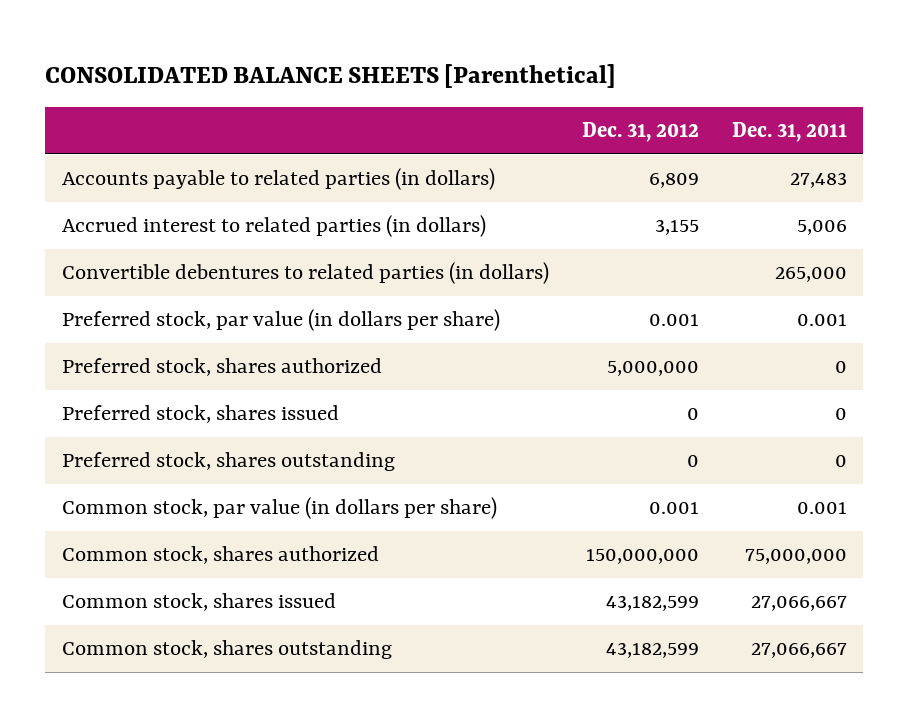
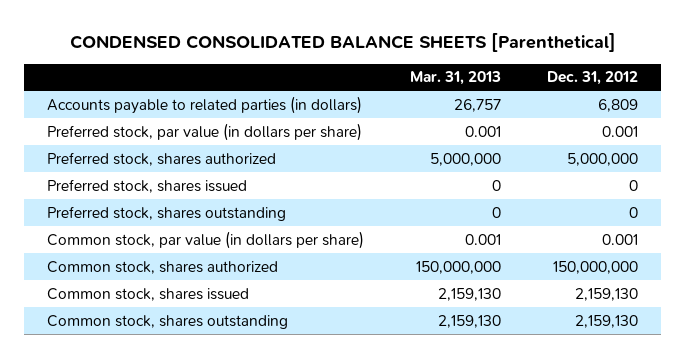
[45,63,617,88] CONSOLIDATED BALANCE SHEETS [Parenthetical] -> [69,33,616,53] CONDENSED CONSOLIDATED BALANCE SHEETS [Parenthetical]
[731,122,847,143] Dec. 31, 2011 -> none
none -> [410,71,502,86] Mar. 31, 2013
[61,215,486,238] Accrued interest to related parties (in dollars) -> none
[61,262,549,285] Convertible debentures to related parties (in dollars) -> none
[605,595,699,612] 43,182,599 -> [575,287,639,301] 2,159,130
[605,642,699,659] 43,182,599 -> [575,314,639,328] 2,159,130

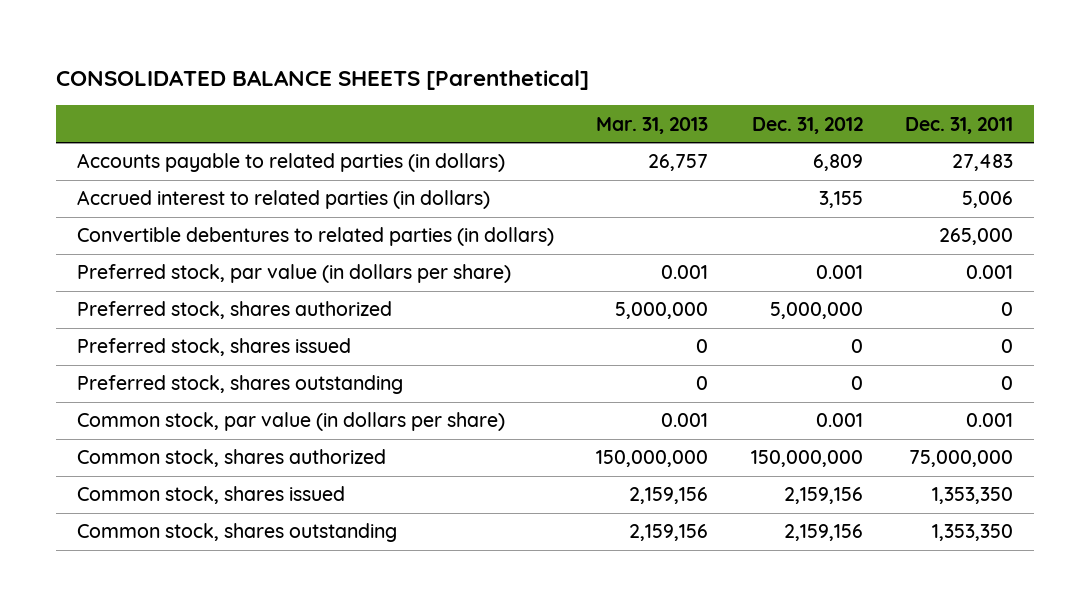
[69,33,616,53] CONDENSED CONSOLIDATED BALANCE SHEETS [Parenthetical] -> [55,69,589,90] CONSOLIDATED BALANCE SHEETS [Parenthetical]
none -> [905,116,1014,134] Dec. 31, 2011
none -> [76,190,490,210] Accrued interest to related parties (in dollars)
none -> [76,227,554,247] Convertible debentures to related parties (in dollars)
[438,287,502,301] 2,159,130 -> [629,487,709,505] 2,159,156
[575,287,639,301] 2,159,130 -> [783,487,863,505] 2,159,156
[438,314,502,328] 2,159,130 -> [629,524,709,542] 2,159,156
[575,314,639,328] 2,159,130 -> [783,524,863,542] 2,159,156

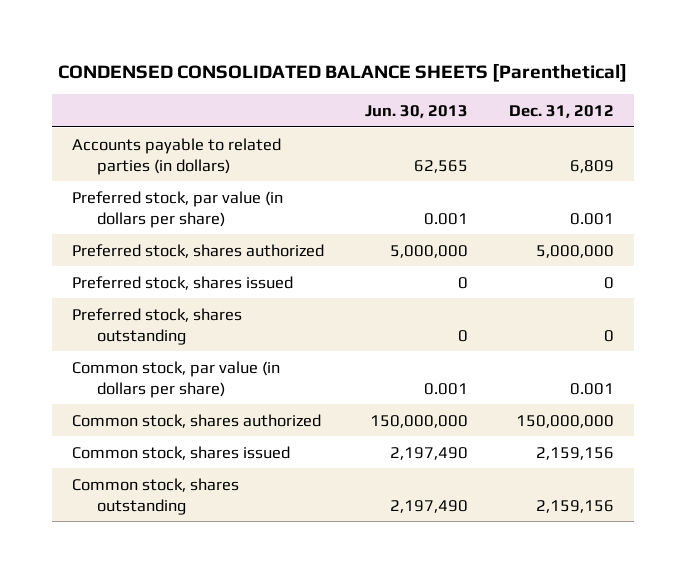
[55,69,589,90] CONSOLIDATED BALANCE SHEETS [Parenthetical] -> [58,63,628,82] CONDENSED CONSOLIDATED BALANCE SHEETS [Parenthetical]
[596,116,709,134] Mar. 31, 2013 -> none
[905,116,1014,134] Dec. 31, 2011 -> none
none -> [365,104,469,118] Jun. 30, 2013
[76,190,490,210] Accrued interest to related parties (in dollars) -> none
[76,227,554,247] Convertible debentures to related parties (in dollars) -> none

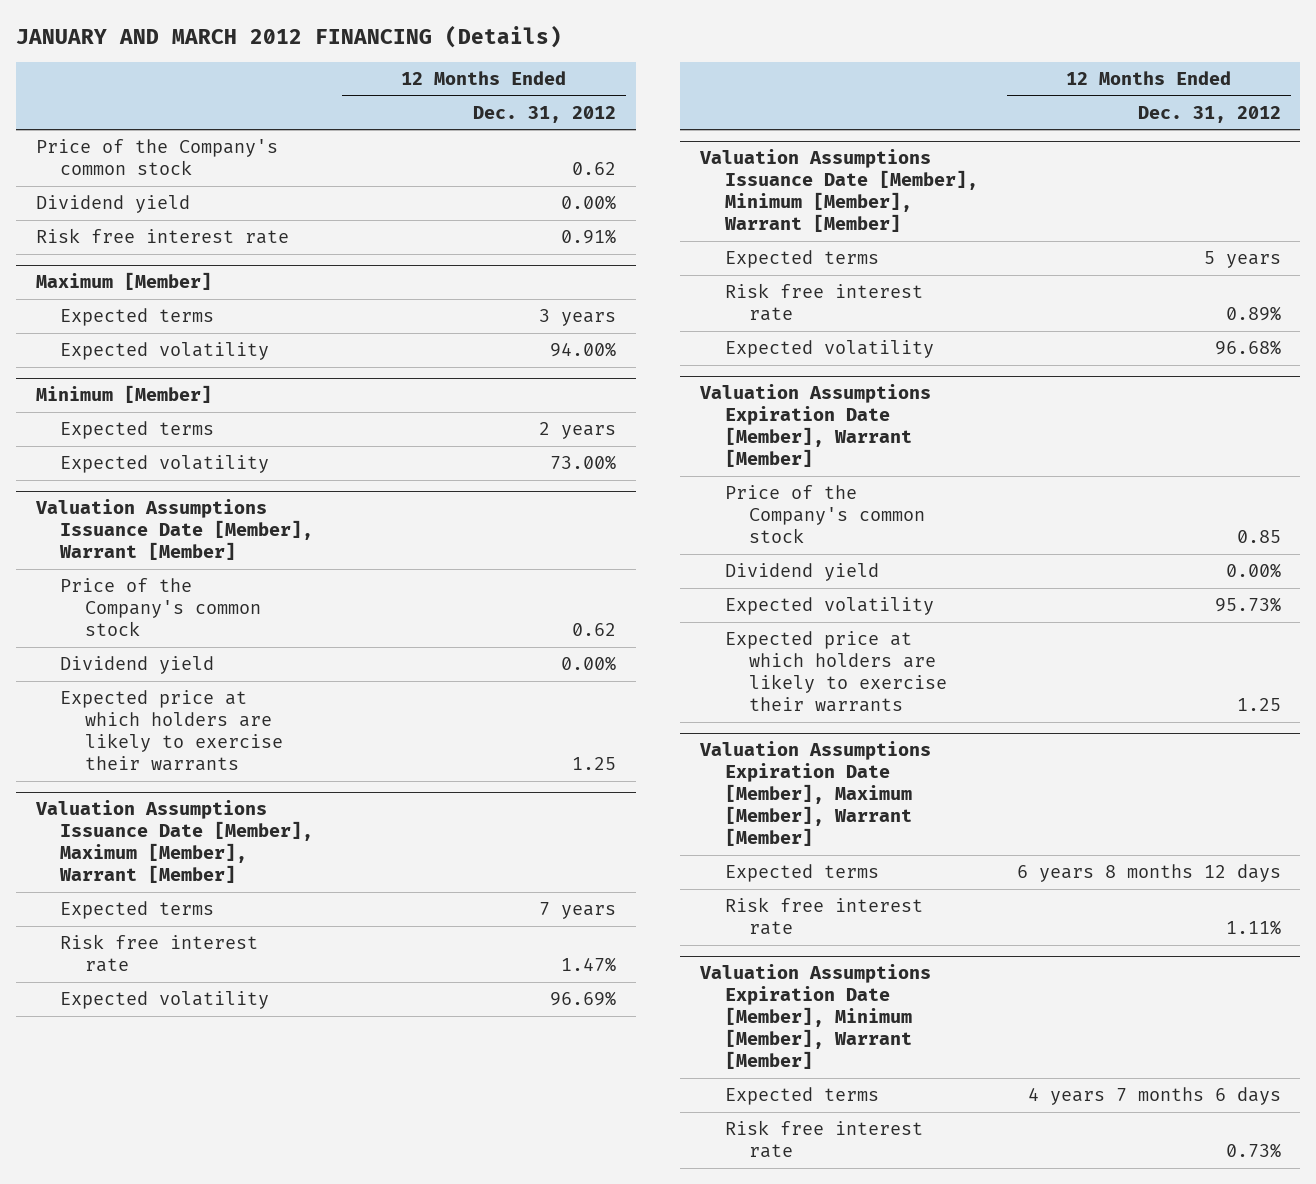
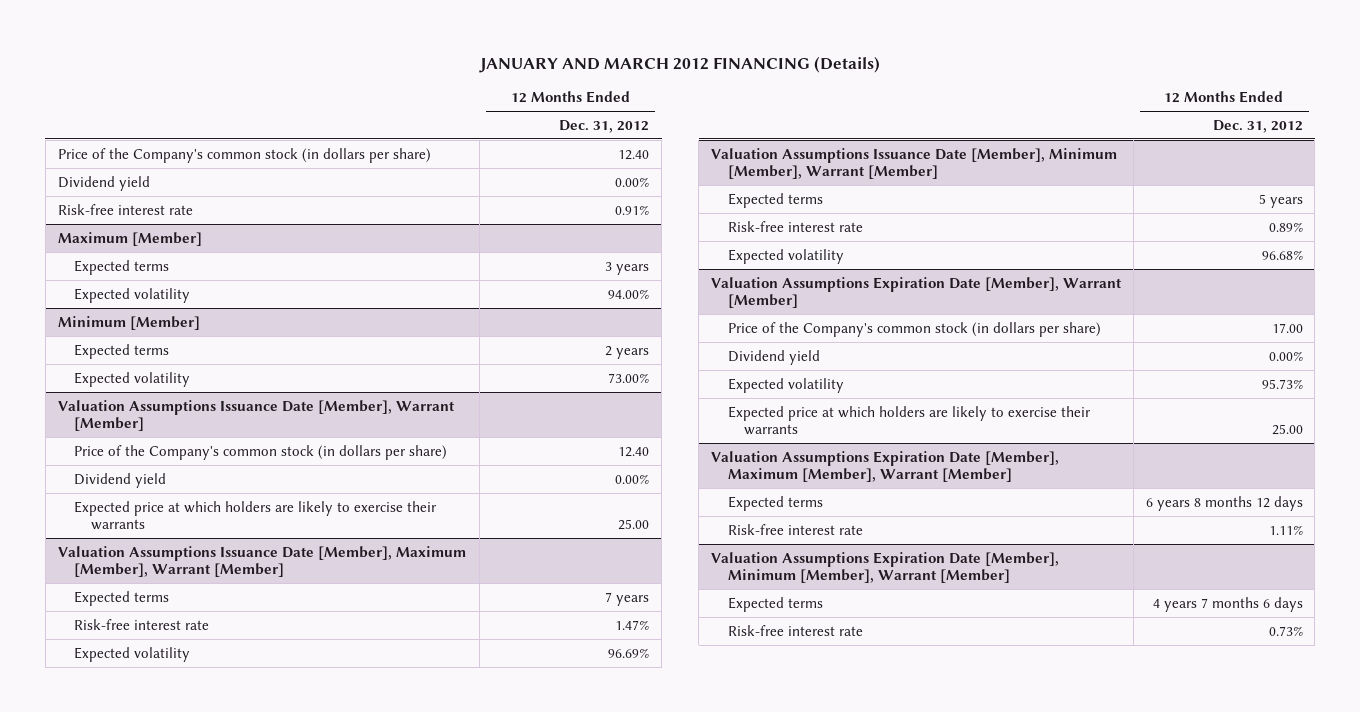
[35,139,278,176] Price of the Company's common stock -> [57,147,431,163] Price of the Company's common stock (in dollars per share)
[572,162,617,176] 0.62 -> [618,149,650,160] 12.40
[35,228,289,245] Risk free interest rate -> [57,203,193,215] Risk-free interest rate
[60,578,261,637] Price of the Company's common stock -> [74,444,448,460] Price of the Company's common stock (in dollars per share)
[572,623,617,637] 0.62 -> [618,446,650,457] 12.40
[572,757,617,771] 1.25 -> [618,519,650,531] 25.00
[60,934,259,973] Risk free interest rate -> [74,618,210,630] Risk-free interest rate
[724,283,923,322] Risk free interest rate -> [727,220,863,232] Risk-free interest rate
[724,485,926,544] Price of the Company's common stock -> [727,321,1101,337] Price of the Company's common stock (in dollars per share)
[1236,530,1281,544] 0.85 -> [1271,322,1303,333] 17.00
[1236,698,1281,712] 1.25 -> [1271,424,1303,436] 25.00
[724,897,923,936] Risk free interest rate -> [727,523,863,535] Risk-free interest rate
[724,1120,923,1159] Risk free interest rate -> [727,624,863,636] Risk-free interest rate

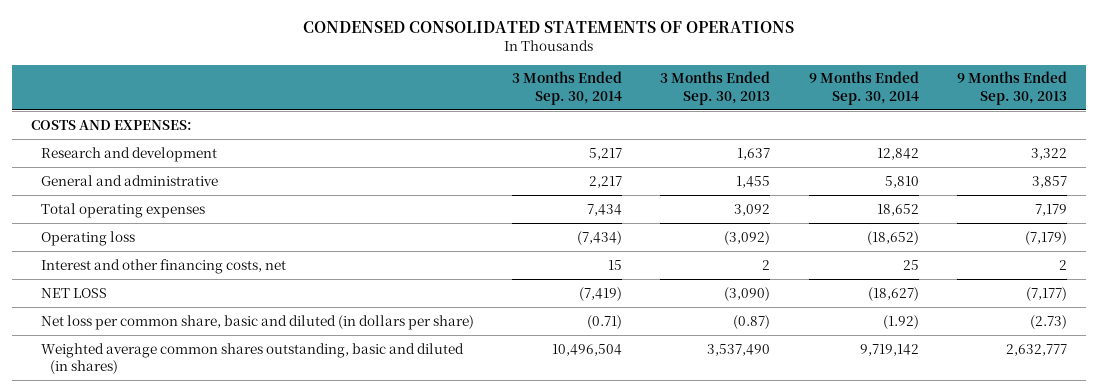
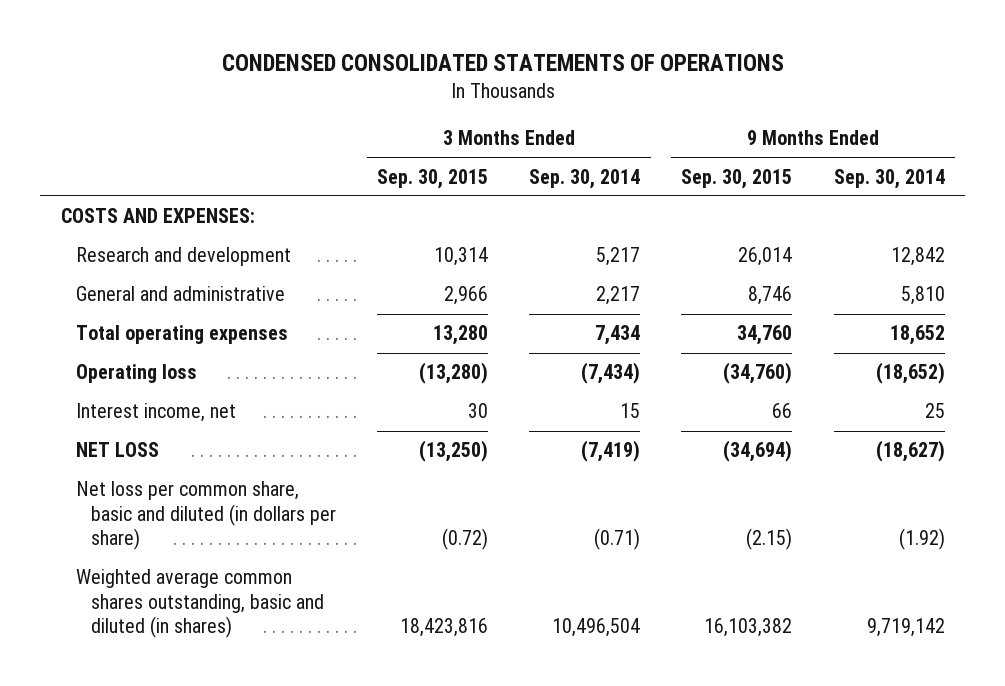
[660,71,771,105] 3 Months Ended Sep. 30, 2013 -> none
[957,71,1068,105] 9 Months Ended Sep. 30, 2013 -> none
none -> [377,168,489,189] Sep. 30, 2015
none -> [681,168,793,189] Sep. 30, 2015
[40,258,286,274] Interest and other financing costs, net -> [75,403,236,423] Interest income, net

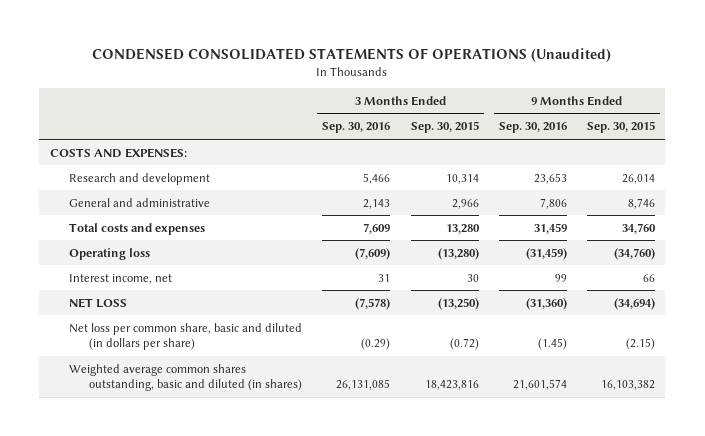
[221,54,784,72] CONDENSED CONSOLIDATED STATEMENTS OF OPERATIONS -> [92,47,612,62] CONDENSED CONSOLIDATED STATEMENTS OF OPERATIONS (Unaudited)
[529,168,641,189] Sep. 30, 2014 -> none
[833,168,945,189] Sep. 30, 2014 -> none
none -> [322,122,391,134] Sep. 30, 2016
none -> [498,122,567,134] Sep. 30, 2016
[75,325,288,345] Total operating expenses -> [69,222,206,235] Total costs and expenses

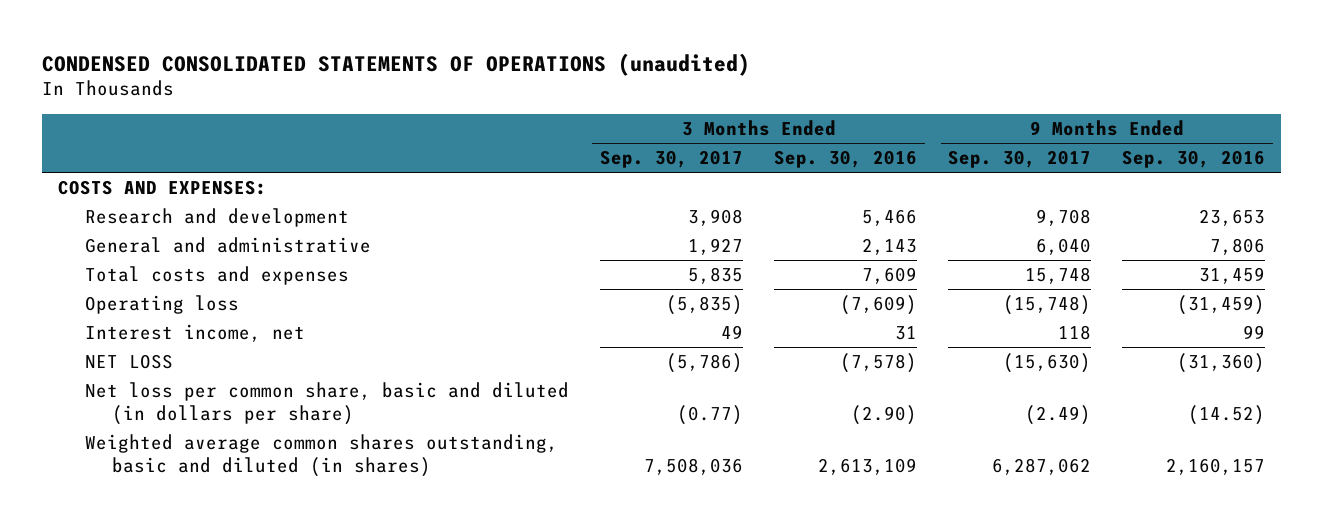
[92,47,612,62] CONDENSED CONSOLIDATED STATEMENTS OF OPERATIONS (Unaudited) -> [42,52,751,76] CONDENSED CONSOLIDATED STATEMENTS OF OPERATIONS (unaudited)
[410,121,479,134] Sep. 30, 2015 -> none
[587,121,656,134] Sep. 30, 2015 -> none
none -> [599,150,743,169] Sep. 30, 2017
none -> [948,150,1092,169] Sep. 30, 2017
[361,338,391,351] (0.29) -> [851,404,918,425] (2.90)
[537,338,567,351] (1.45) -> [1188,404,1266,425] (14.52)
[336,379,391,391] 26,131,085 -> [818,457,918,475] 2,613,109
[512,379,567,391] 21,601,574 -> [1166,457,1266,475] 2,160,157

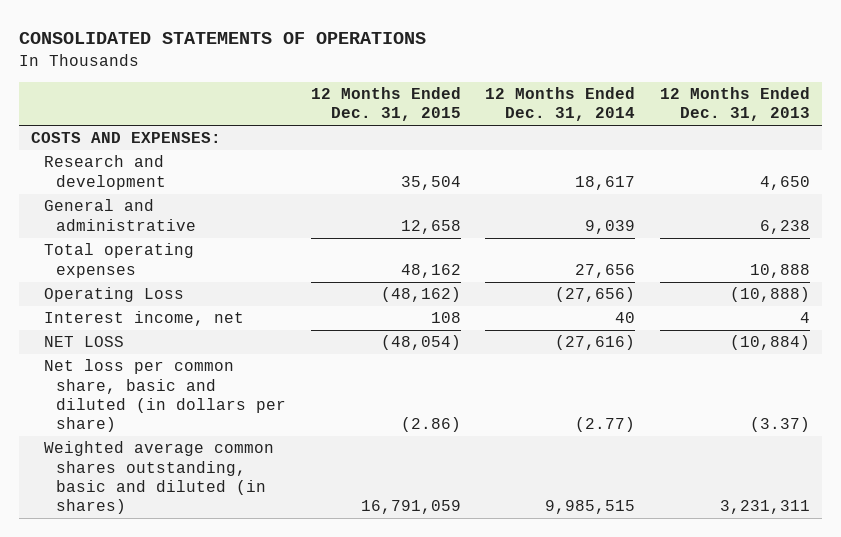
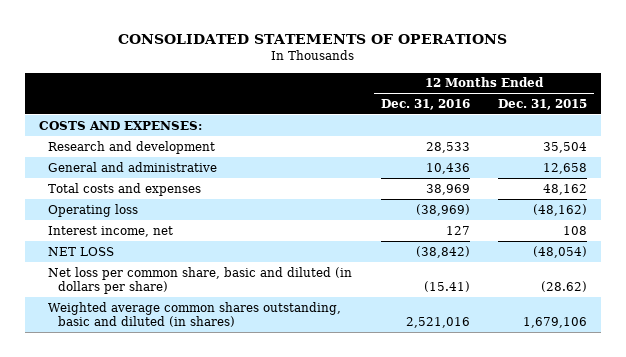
[485,87,636,122] 12 Months Ended Dec. 31, 2014 -> none
[659,87,810,122] 12 Months Ended Dec. 31, 2013 -> none
none -> [380,99,470,111] Dec. 31, 2016
[43,243,194,278] Total operating expenses -> [48,182,202,196] Total costs and expenses
[43,287,184,303] Operating Loss -> [48,203,139,217] Operating loss
[400,417,461,433] (2.86) -> [540,281,587,293] (28.62)
[360,500,461,515] 16,791,059 -> [522,317,587,329] 1,679,106

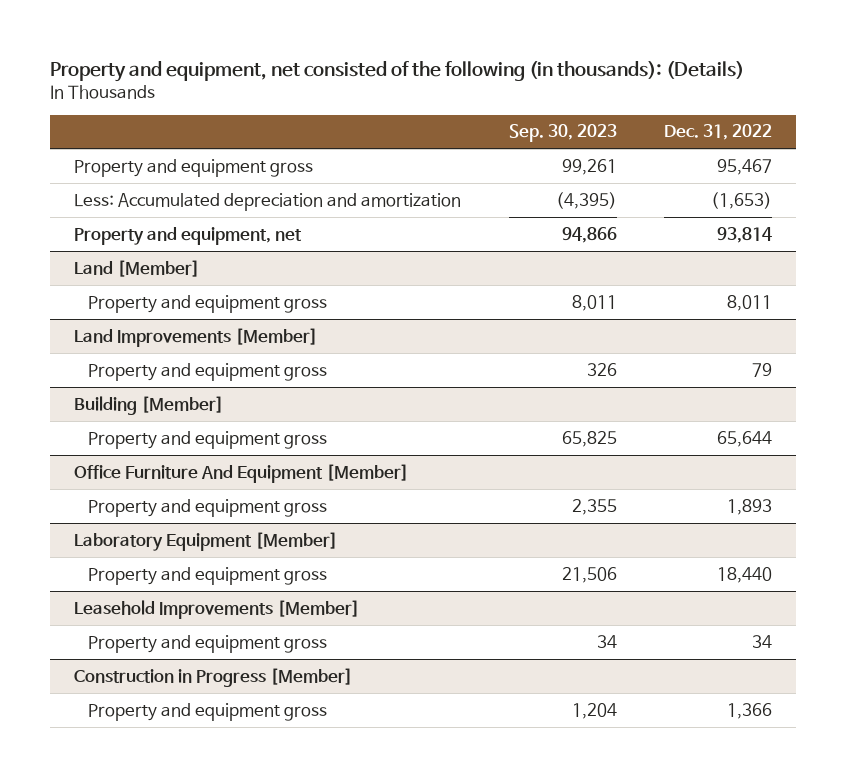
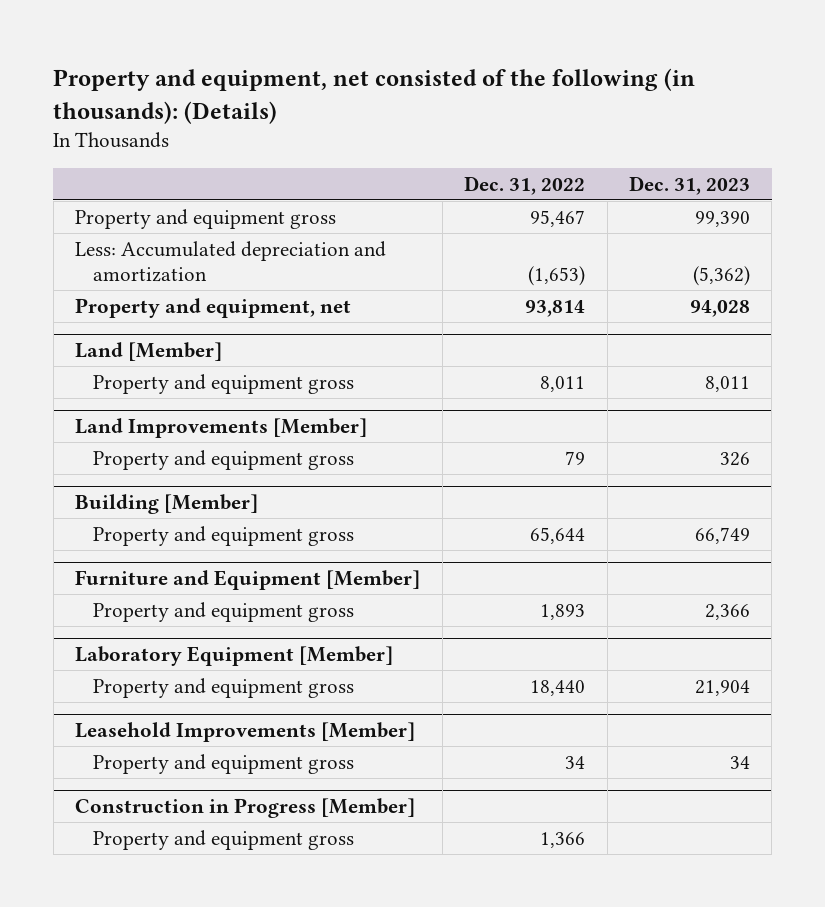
[508,124,617,143] Sep. 30, 2023 -> none
none -> [629,175,751,195] Dec. 31, 2023
[74,463,410,483] Office Furniture And Equipment [Member] -> [75,570,421,591] Furniture and Equipment [Member]

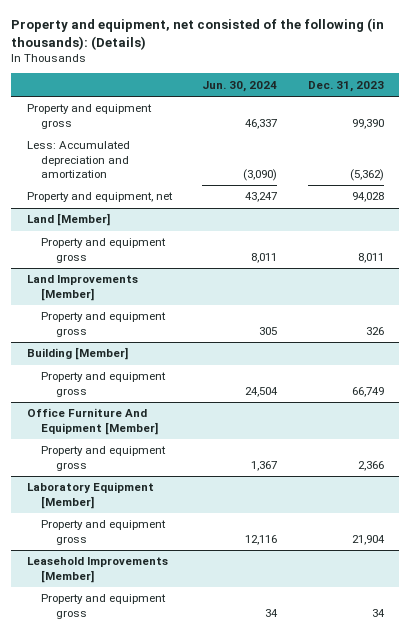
[464,175,586,195] Dec. 31, 2022 -> none
none -> [202,80,278,92] Jun. 30, 2024
[75,570,421,591] Furniture and Equipment [Member] -> [26,408,159,435] Office Furniture And Equipment [Member]
[75,798,416,819] Construction in Progress [Member] -> none
[92,829,354,850] Property and equipment gross -> none

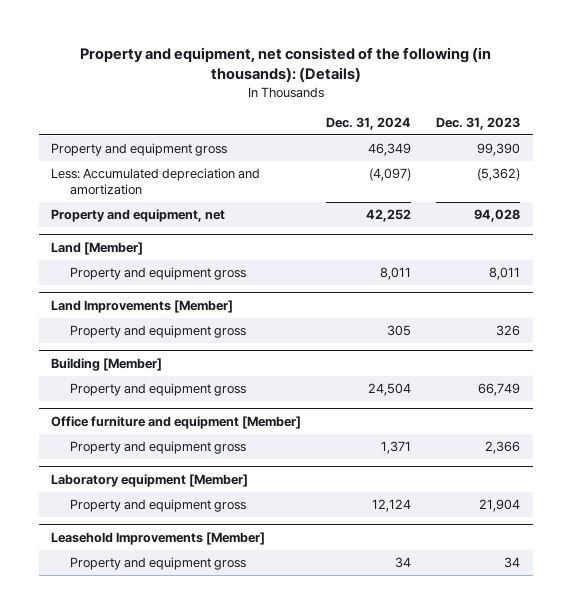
[202,80,278,92] Jun. 30, 2024 -> none
none -> [326,116,412,130] Dec. 31, 2024
[26,408,159,435] Office Furniture And Equipment [Member] -> [51,416,302,430] Office furniture and equipment [Member]
[26,482,154,509] Laboratory Equipment [Member] -> [51,474,249,488] Laboratory equipment [Member]

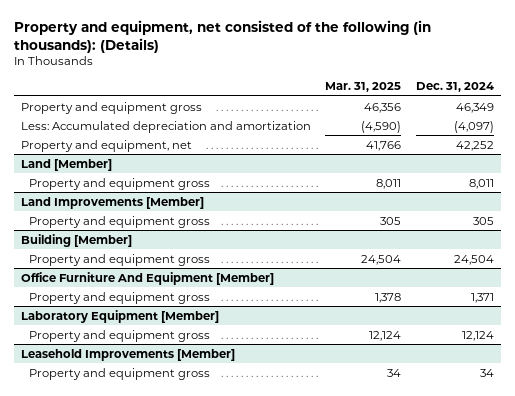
[436,116,521,130] Dec. 31, 2023 -> none
none -> [325,82,402,93] Mar. 31, 2025
[51,416,302,430] Office furniture and equipment [Member] -> [21,271,275,285] Office Furniture And Equipment [Member]
[51,474,249,488] Laboratory equipment [Member] -> [21,309,220,323] Laboratory Equipment [Member]

